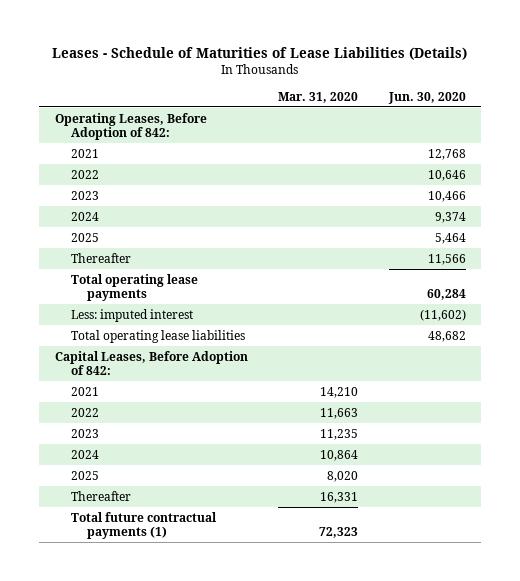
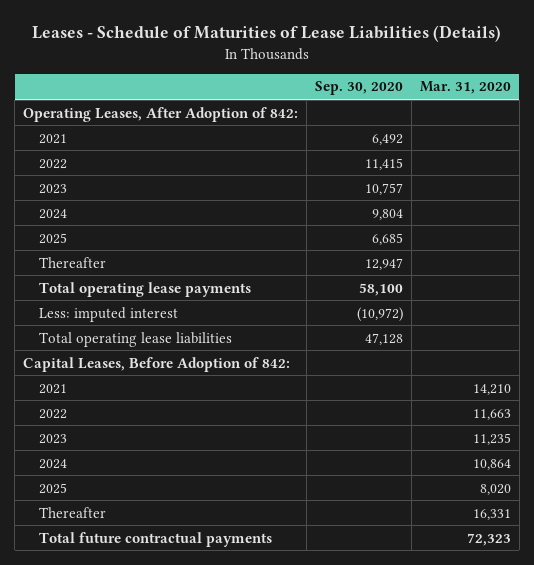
[387,91,466,104] Jun. 30, 2020 -> none
none -> [314,81,403,96] Sep. 30, 2020
[54,112,207,141] Operating Leases, Before Adoption of 842: -> [23,106,299,122] Operating Leases, After Adoption of 842:
[70,511,217,540] Total future contractual payments (1) -> [39,531,273,547] Total future contractual payments

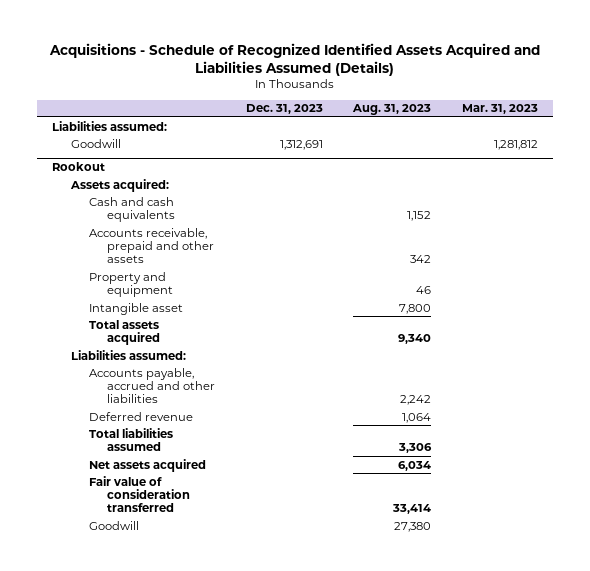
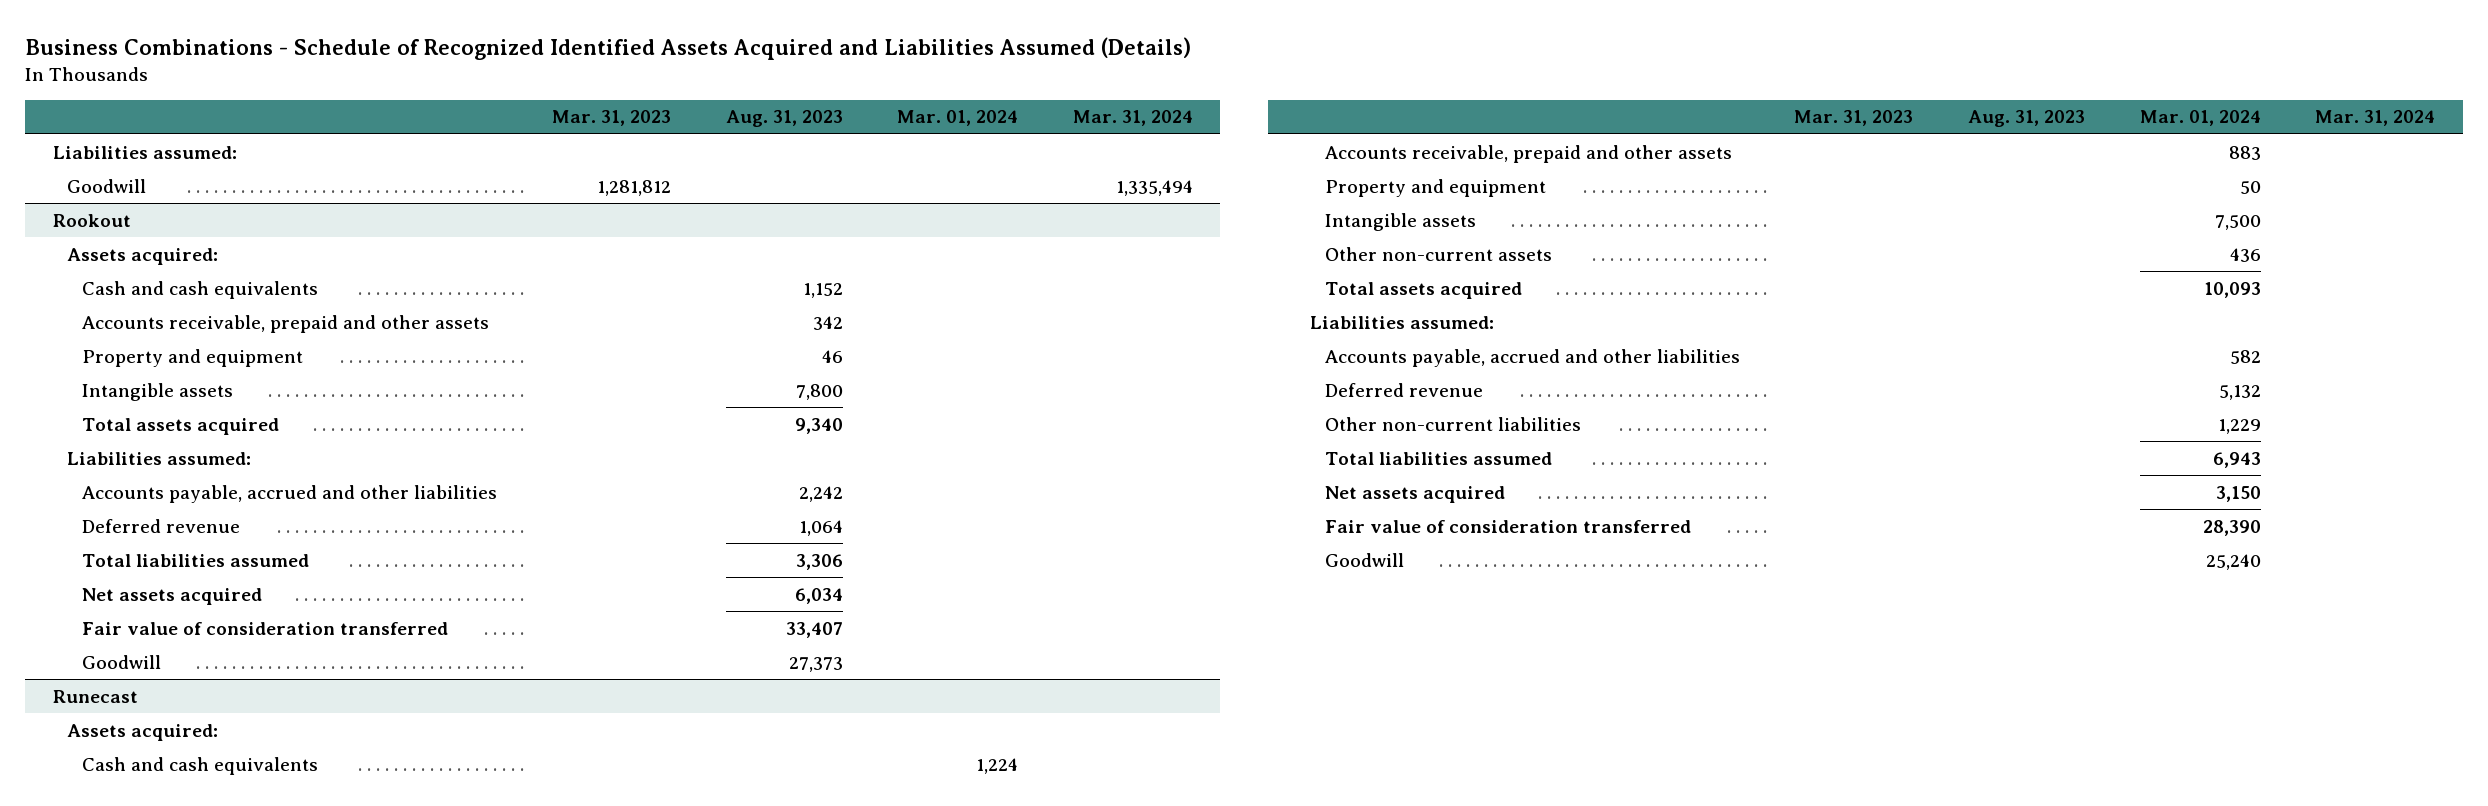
[49,42,541,76] Acquisitions - Schedule of Recognized Identified Assets Acquired and Liabilities Assumed (Details) -> [25,36,1192,60] Business Combinations - Schedule of Recognized Identified Assets Acquired and Liabilities Assumed (Details)
[245,104,323,115] Dec. 31, 2023 -> none
none -> [897,110,1019,127] Mar. 01, 2024
none -> [1072,110,1193,127] Mar. 31, 2024
[88,302,183,315] Intangible asset -> [82,382,234,401] Intangible assets
[392,504,432,515] 33,414 -> [785,621,843,638] 33,407
[394,521,432,532] 27,380 -> [788,656,843,672] 27,373
none -> [52,689,138,703] Runecast
none -> [67,723,219,741] Assets acquired:
none -> [82,756,319,775] Cash and cash equivalents
none -> [1324,144,1732,163] Accounts receivable, prepaid and other assets
none -> [1324,178,1546,197] Property and equipment
none -> [1324,212,1476,231] Intangible assets
none -> [1324,246,1552,261] Other non-current assets
none -> [1324,281,1522,299] Total assets acquired
none -> [1309,315,1494,329] Liabilities assumed:
none -> [1324,348,1740,367] Accounts payable, accrued and other liabilities
none -> [1324,382,1483,397] Deferred revenue
none -> [1324,416,1581,431] Other non-current liabilities
none -> [1324,451,1552,465] Total liabilities assumed
none -> [1324,485,1505,503] Net assets acquired
none -> [1324,519,1691,533] Fair value of consideration transferred
none -> [1324,552,1404,567] Goodwill

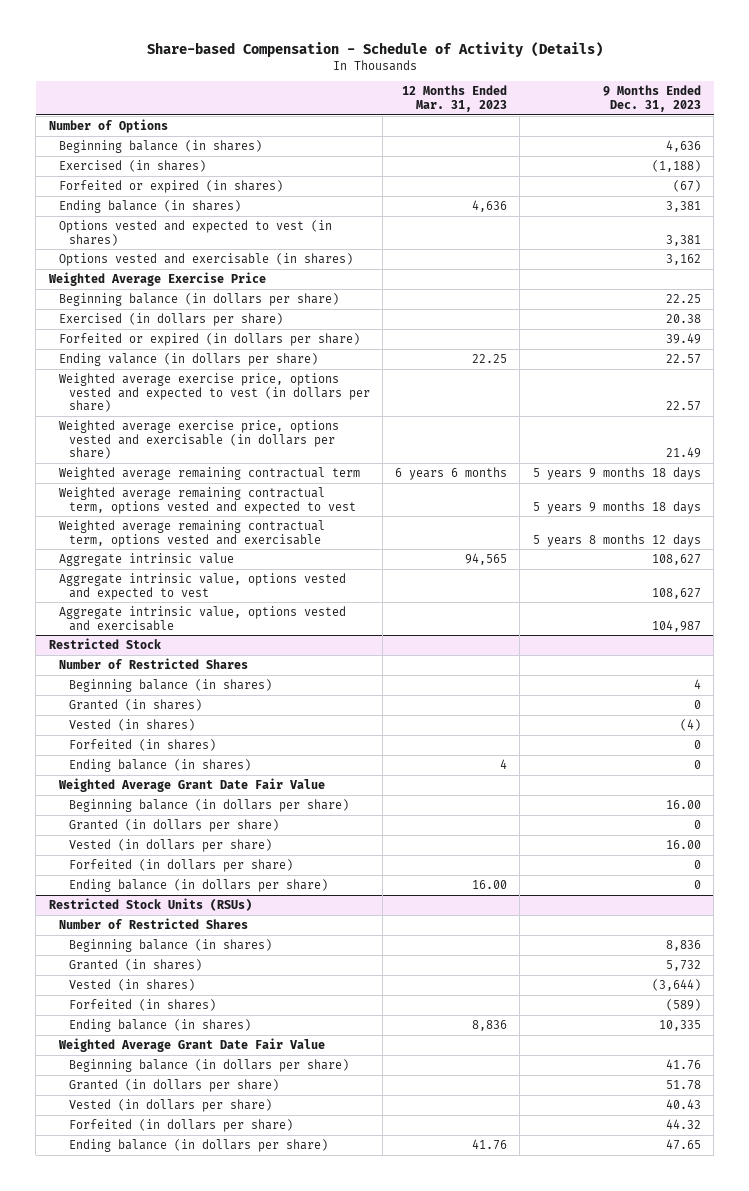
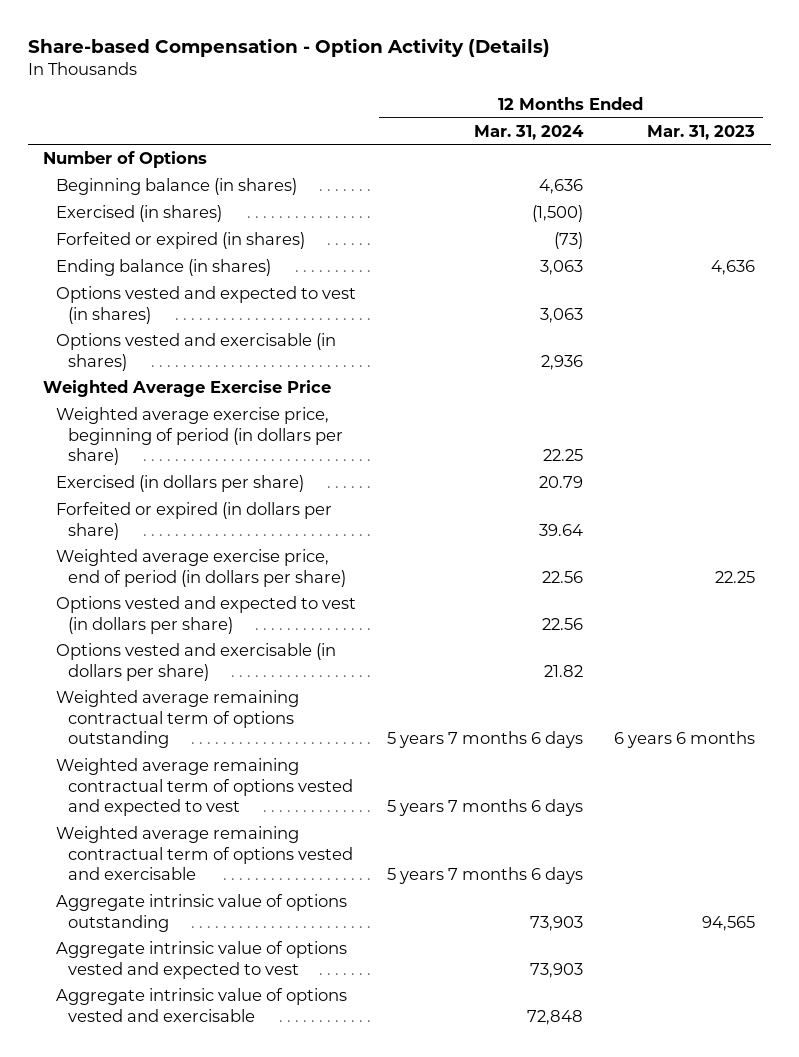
[146,41,603,57] Share-based Compensation - Schedule of Activity (Details) -> [27,38,550,58] Share-based Compensation - Option Activity (Details)
[602,85,701,112] 9 Months Ended Dec. 31, 2023 -> none
none -> [473,124,584,140] Mar. 31, 2024
[58,292,339,306] Beginning balance (in dollars per share) -> [55,406,343,466] Weighted average exercise price, beginning of period (in dollars per share)
[48,637,161,649] Restricted Stock -> none
[58,657,248,669] Number of Restricted Shares -> none
[68,678,272,692] Beginning balance (in shares) -> none
[68,698,202,711] Granted (in shares) -> none
[68,718,195,731] Vested (in shares) -> none
[68,738,216,751] Forfeited (in shares) -> none
[68,758,251,772] Ending balance (in shares) -> none
[57,777,325,792] Weighted Average Grant Date Fair Value -> none
[68,798,349,812] Beginning balance (in dollars per share) -> none
[68,818,279,832] Granted (in dollars per share) -> none
[68,838,272,852] Vested (in dollars per share) -> none
[68,858,293,872] Forfeited (in dollars per share) -> none
[68,878,328,892] Ending balance (in dollars per share) -> none
[48,897,252,911] Restricted Stock Units (RSUs) -> none
[58,917,248,929] Number of Restricted Shares -> none
[68,938,272,952] Beginning balance (in shares) -> none
[68,958,202,971] Granted (in shares) -> none
[68,978,195,991] Vested (in shares) -> none
[68,998,216,1011] Forfeited (in shares) -> none
[68,1018,251,1032] Ending balance (in shares) -> none
[57,1037,325,1052] Weighted Average Grant Date Fair Value -> none
[68,1058,349,1072] Beginning balance (in dollars per share) -> none
[68,1078,279,1092] Granted (in dollars per share) -> none
[68,1098,272,1112] Vested (in dollars per share) -> none
[68,1118,293,1132] Forfeited (in dollars per share) -> none
[68,1138,328,1152] Ending balance (in dollars per share) -> none
[58,352,318,366] Ending valance (in dollars per share) -> [55,548,346,587] Weighted average exercise price, end of period (in dollars per share)
[58,372,370,413] Weighted average exercise price, options vested and expected to vest (in dollars per share) -> [55,595,356,634] Options vested and expected to vest (in dollars per share)
[58,419,339,460] Weighted average exercise price, options vested and exercisable (in dollars per share) -> [55,642,336,681] Options vested and exercisable (in dollars per share)
[58,466,360,480] Weighted average remaining contractual term -> [55,689,299,749] Weighted average remaining contractual term of options outstanding
[58,486,356,514] Weighted average remaining contractual term, options vested and expected to vest -> [55,757,353,817] Weighted average remaining contractual term of options vested and expected to vest
[58,519,325,547] Weighted average remaining contractual term, options vested and exercisable -> [55,825,353,881] Weighted average remaining contractual term of options vested and exercisable
[58,552,234,566] Aggregate intrinsic value -> [55,893,347,932] Aggregate intrinsic value of options outstanding
[58,572,346,600] Aggregate intrinsic value, options vested and expected to vest -> [55,940,347,979] Aggregate intrinsic value of options vested and expected to vest
[58,605,346,631] Aggregate intrinsic value, options vested and exercisable -> [55,987,347,1022] Aggregate intrinsic value of options vested and exercisable

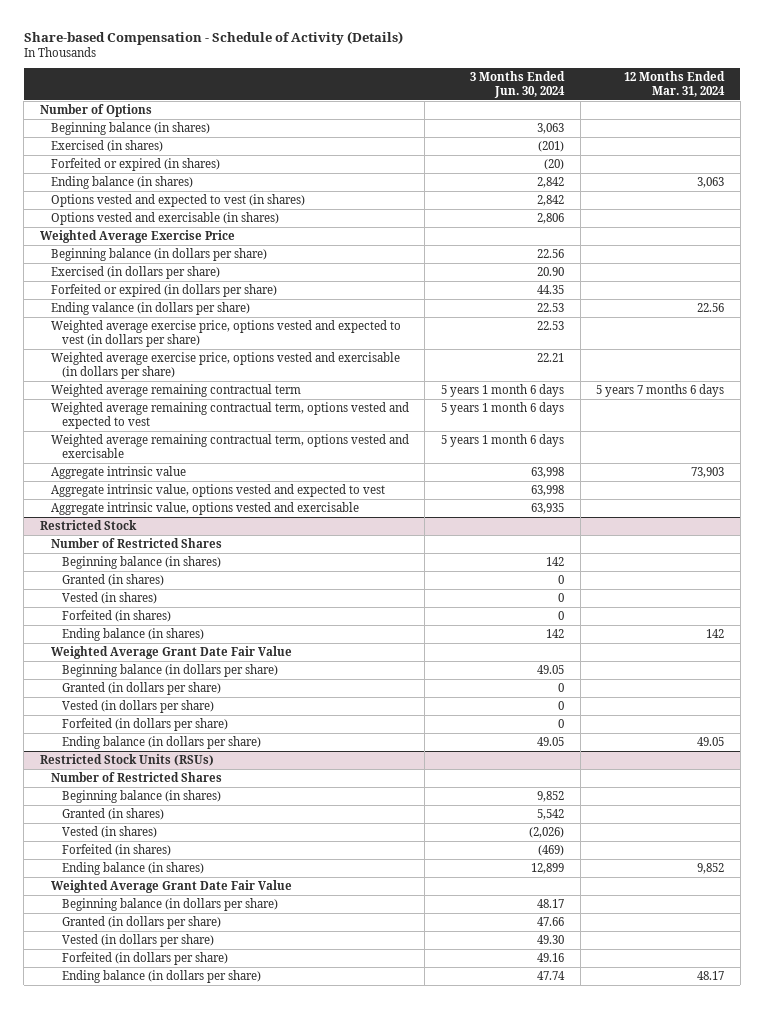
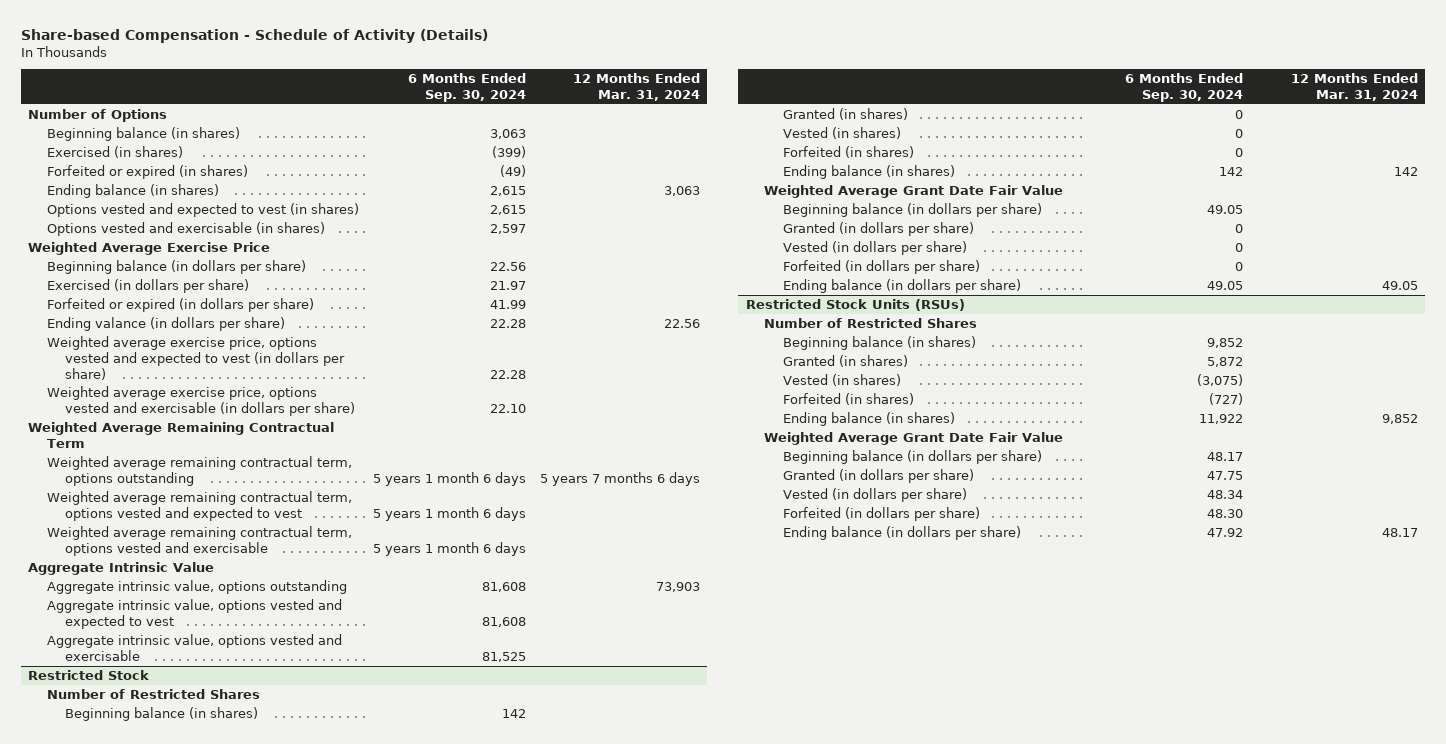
[469,71,565,98] 3 Months Ended Jun. 30, 2024 -> none
none -> [408,73,527,102] 6 Months Ended Sep. 30, 2024
none -> [28,421,335,448] Weighted Average Remaining Contractual Term
[50,384,301,398] Weighted average remaining contractual term -> [46,455,352,486] Weighted average remaining contractual term, options outstanding
none -> [28,561,215,575] Aggregate Intrinsic Value
[50,466,186,480] Aggregate intrinsic value -> [46,579,347,594] Aggregate intrinsic value, options outstanding

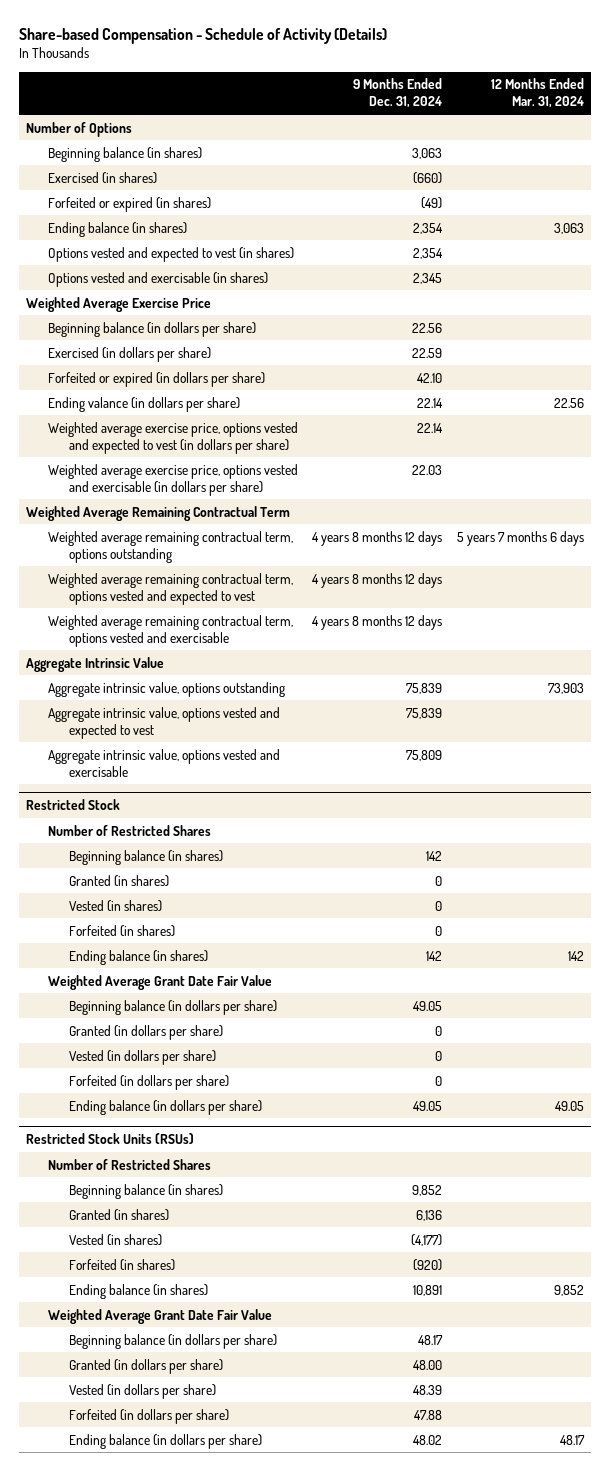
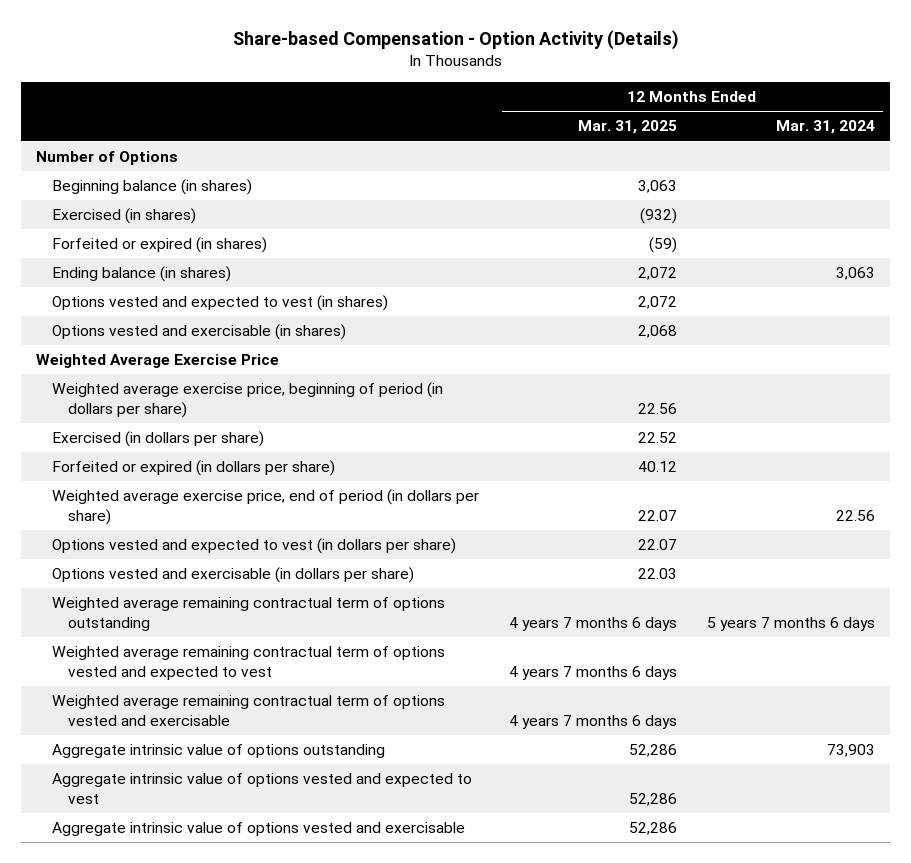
[18,27,387,44] Share-based Compensation - Schedule of Activity (Details) -> [232,30,679,51] Share-based Compensation - Option Activity (Details)
[353,78,443,109] 9 Months Ended Dec. 31, 2024 -> none
none -> [578,120,678,135] Mar. 31, 2025
[47,321,256,337] Beginning balance (in dollars per share) -> [52,382,444,418] Weighted average exercise price, beginning of period (in dollars per share)
[26,505,291,521] Weighted Average Remaining Contractual Term -> none
[26,656,165,672] Aggregate Intrinsic Value -> none
[26,799,121,811] Restricted Stock -> none
[47,824,211,836] Number of Restricted Shares -> none
[69,849,224,865] Beginning balance (in shares) -> none
[69,874,170,887] Granted (in shares) -> none
[69,899,163,912] Vested (in shares) -> none
[69,924,176,937] Forfeited (in shares) -> none
[69,949,209,965] Ending balance (in shares) -> none
[47,974,272,990] Weighted Average Grant Date Fair Value -> none
[69,999,278,1015] Beginning balance (in dollars per share) -> none
[69,1024,224,1040] Granted (in dollars per share) -> none
[69,1049,217,1065] Vested (in dollars per share) -> none
[69,1074,230,1090] Forfeited (in dollars per share) -> none
[69,1099,263,1115] Ending balance (in dollars per share) -> none
[26,1133,195,1145] Restricted Stock Units (RSUs) -> none
[47,1158,211,1170] Number of Restricted Shares -> none
[69,1183,224,1199] Beginning balance (in shares) -> none
[69,1208,170,1221] Granted (in shares) -> none
[69,1233,163,1246] Vested (in shares) -> none
[69,1258,176,1271] Forfeited (in shares) -> none
[69,1283,209,1299] Ending balance (in shares) -> none
[47,1308,272,1324] Weighted Average Grant Date Fair Value -> none
[69,1333,278,1349] Beginning balance (in dollars per share) -> none
[69,1358,224,1374] Granted (in dollars per share) -> none
[69,1383,217,1399] Vested (in dollars per share) -> none
[69,1408,230,1424] Forfeited (in dollars per share) -> none
[69,1433,263,1449] Ending balance (in dollars per share) -> none
[47,396,240,412] Ending valance (in dollars per share) -> [52,489,480,525] Weighted average exercise price, end of period (in dollars per share)
[47,421,298,454] Weighted average exercise price, options vested and expected to vest (in dollars per share) -> [52,538,457,555] Options vested and expected to vest (in dollars per share)
[47,463,298,496] Weighted average exercise price, options vested and exercisable (in dollars per share) -> [52,567,415,584] Options vested and exercisable (in dollars per share)
[47,530,293,563] Weighted average remaining contractual term, options outstanding -> [52,597,446,631] Weighted average remaining contractual term of options outstanding
[47,572,293,605] Weighted average remaining contractual term, options vested and expected to vest -> [52,646,446,680] Weighted average remaining contractual term of options vested and expected to vest
[47,614,293,647] Weighted average remaining contractual term, options vested and exercisable -> [52,695,446,726] Weighted average remaining contractual term of options vested and exercisable
[47,681,285,697] Aggregate intrinsic value, options outstanding -> [52,744,386,759] Aggregate intrinsic value of options outstanding
[47,706,280,739] Aggregate intrinsic value, options vested and expected to vest -> [52,773,473,804] Aggregate intrinsic value of options vested and expected to vest
[47,748,280,777] Aggregate intrinsic value, options vested and exercisable -> [52,822,466,837] Aggregate intrinsic value of options vested and exercisable

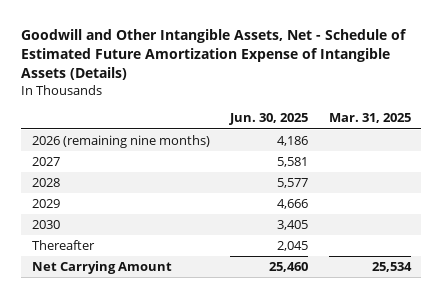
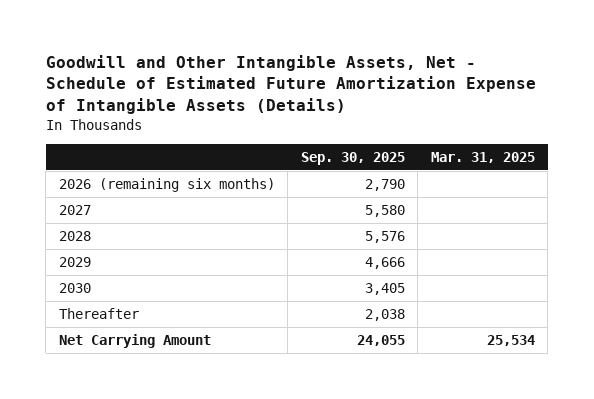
[229,113,309,126] Jun. 30, 2025 -> none
none -> [300,152,405,166] Sep. 30, 2025
[31,135,210,149] 2026 (remaining nine months) -> [58,178,275,193] 2026 (remaining six months)

